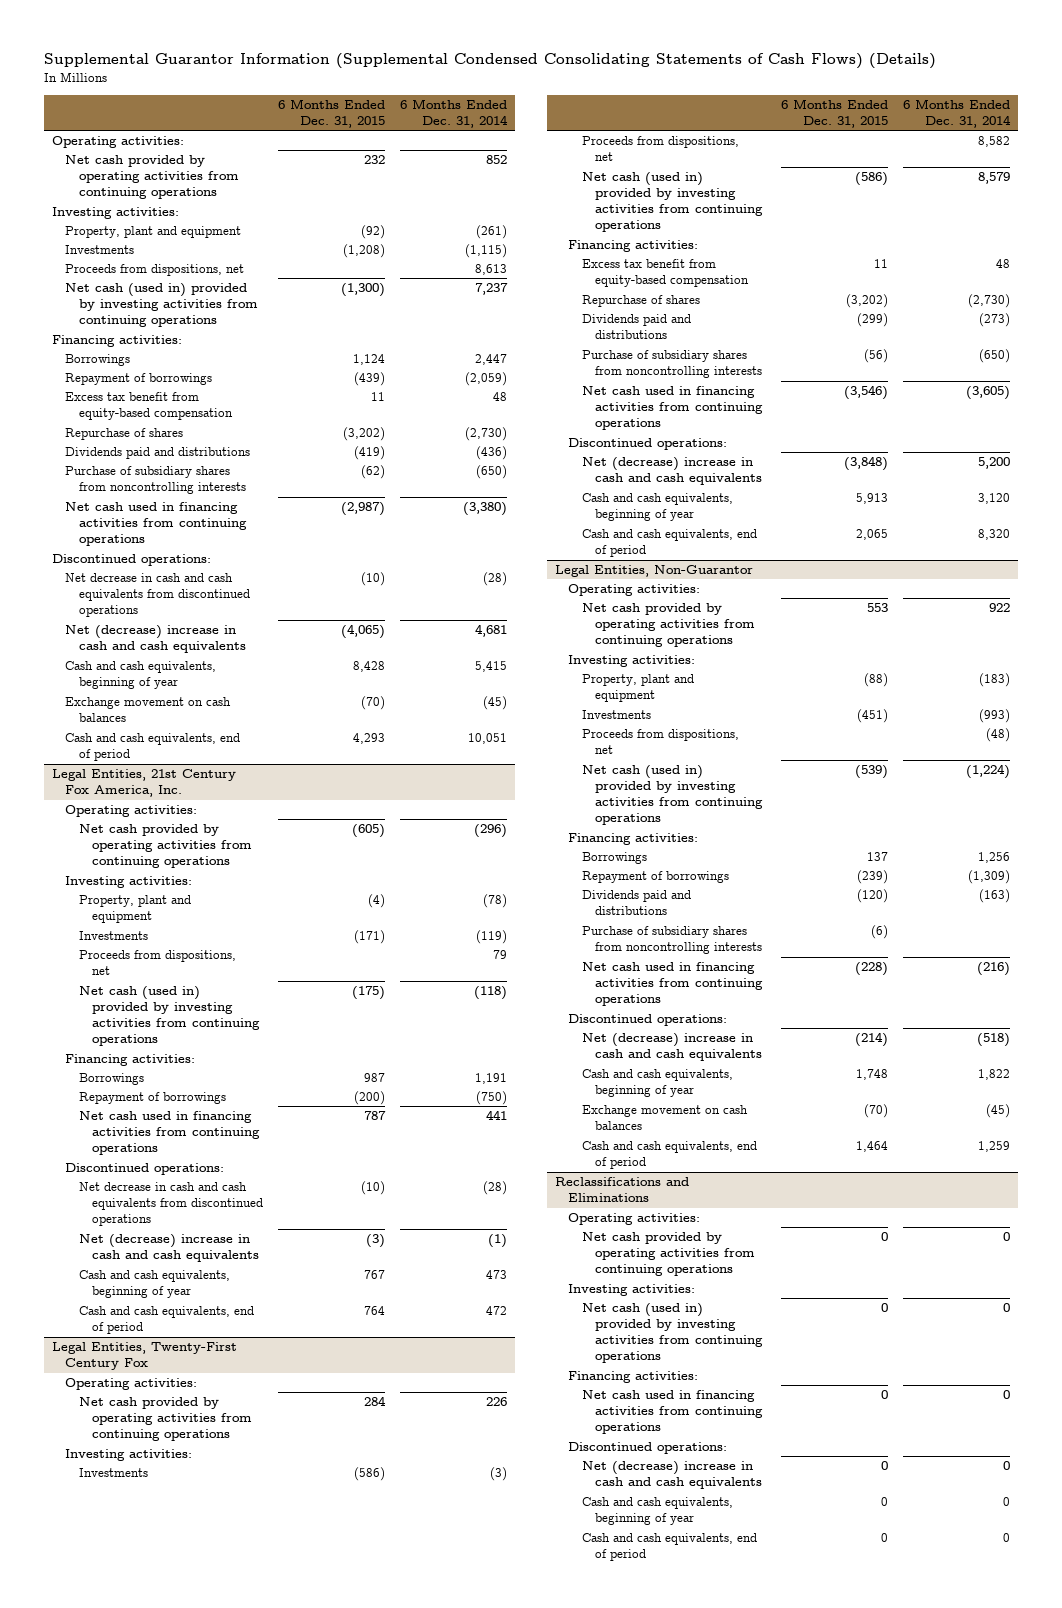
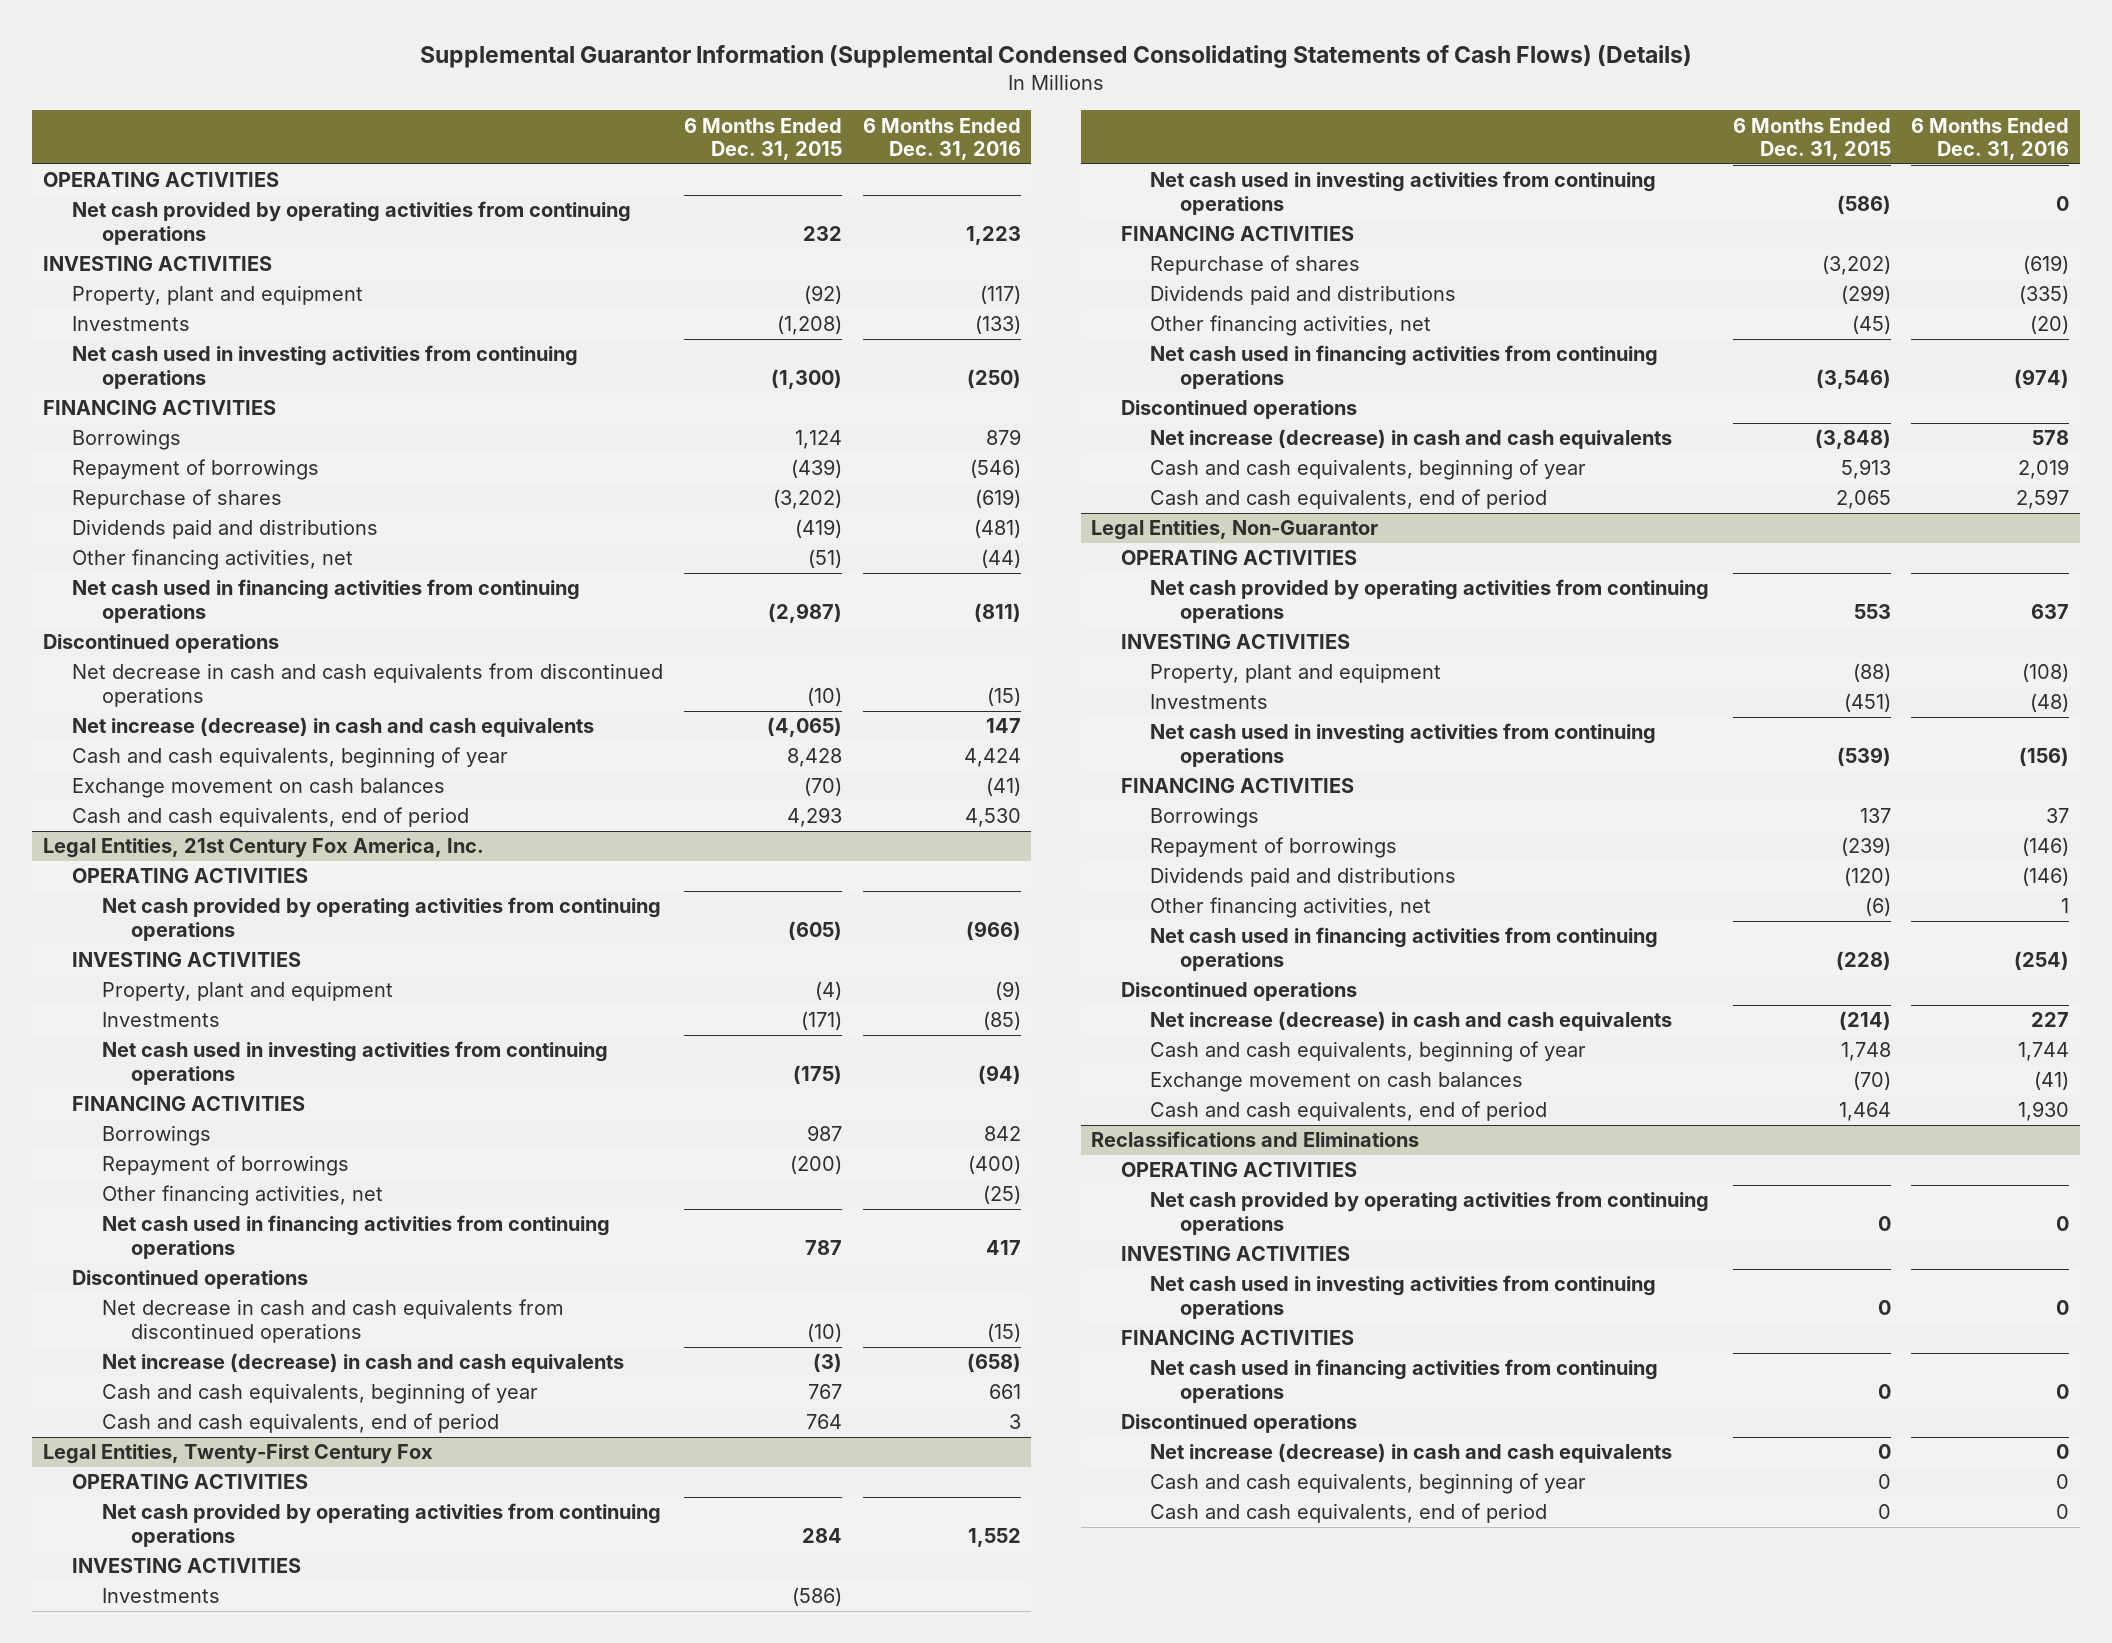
[400,98,509,128] 6 Months Ended Dec. 31, 2014 -> none
none -> [862,117,1021,161] 6 Months Ended Dec. 31, 2016
[52,136,185,149] Operating activities: -> [42,172,279,188] OPERATING ACTIVITIES
[52,207,180,220] Investing activities: -> [42,256,272,272] INVESTING ACTIVITIES
[65,264,245,277] Proceeds from dispositions, net -> none
[65,283,258,328] Net cash (used in) provided by investing activities from continuing operations -> [72,345,579,389] Net cash used in investing activities from continuing operations
[52,335,183,348] Financing activities: -> [42,400,276,416] FINANCING ACTIVITIES
[65,392,233,421] Excess tax benefit from equity-based compensation -> none
[65,466,246,495] Purchase of subsidiary shares from noncontrolling interests -> none
none -> [72,549,354,571] Other financing activities, net
[52,554,212,567] Discontinued operations: -> [42,634,279,654] Discontinued operations
[65,625,246,654] Net (decrease) increase in cash and cash equivalents -> [72,717,595,738] Net increase (decrease) in cash and cash equivalents
[65,805,198,818] Operating activities: -> [72,868,309,884] OPERATING ACTIVITIES
[65,876,193,889] Investing activities: -> [72,952,302,968] INVESTING ACTIVITIES
[78,950,236,976] Proceeds from dispositions, net -> none
[78,986,261,1047] Net cash (used in) provided by investing activities from continuing operations -> [101,1041,608,1085] Net cash used in investing activities from continuing operations
[65,1054,196,1067] Financing activities: -> [72,1096,306,1112] FINANCING ACTIVITIES
none -> [101,1185,383,1207] Other financing activities, net
[65,1163,225,1176] Discontinued operations: -> [72,1270,309,1290] Discontinued operations
[78,1234,260,1263] Net (decrease) increase in cash and cash equivalents -> [101,1353,624,1374] Net increase (decrease) in cash and cash equivalents
[65,1378,198,1391] Operating activities: -> [72,1474,309,1490] OPERATING ACTIVITIES
[65,1449,193,1462] Investing activities: -> [72,1558,302,1574] INVESTING ACTIVITIES
[581,136,739,162] Proceeds from dispositions, net -> none
[581,259,749,288] Excess tax benefit from equity-based compensation -> none
[581,172,763,233] Net cash (used in) provided by investing activities from continuing operations -> [1150,171,1657,215] Net cash used in investing activities from continuing operations
[568,240,699,253] Financing activities: -> [1120,226,1354,242] FINANCING ACTIVITIES
[581,350,762,379] Purchase of subsidiary shares from noncontrolling interests -> none
none -> [1150,315,1432,337] Other financing activities, net
[568,438,728,451] Discontinued operations: -> [1120,400,1357,420] Discontinued operations
[581,457,762,486] Net (decrease) increase in cash and cash equivalents -> [1150,429,1673,450] Net increase (decrease) in cash and cash equivalents
[568,584,701,597] Operating activities: -> [1120,550,1357,566] OPERATING ACTIVITIES
[568,655,696,668] Investing activities: -> [1120,634,1350,650] INVESTING ACTIVITIES
[581,729,739,755] Proceeds from dispositions, net -> none
[581,765,763,826] Net cash (used in) provided by investing activities from continuing operations -> [1150,723,1657,767] Net cash used in investing activities from continuing operations
[568,833,699,846] Financing activities: -> [1120,778,1354,794] FINANCING ACTIVITIES
[581,926,762,955] Purchase of subsidiary shares from noncontrolling interests -> none
none -> [1150,897,1432,919] Other financing activities, net
[568,1014,728,1027] Discontinued operations: -> [1120,982,1357,1002] Discontinued operations
[581,1033,762,1062] Net (decrease) increase in cash and cash equivalents -> [1150,1011,1673,1032] Net increase (decrease) in cash and cash equivalents
[568,1213,701,1226] Operating activities: -> [1120,1162,1357,1178] OPERATING ACTIVITIES
[568,1284,696,1297] Investing activities: -> [1120,1246,1350,1262] INVESTING ACTIVITIES
[581,1303,763,1364] Net cash (used in) provided by investing activities from continuing operations -> [1150,1275,1657,1319] Net cash used in investing activities from continuing operations
[568,1371,699,1384] Financing activities: -> [1120,1330,1354,1346] FINANCING ACTIVITIES
[568,1442,728,1455] Discontinued operations: -> [1120,1414,1357,1434] Discontinued operations
[581,1461,762,1490] Net (decrease) increase in cash and cash equivalents -> [1150,1443,1673,1464] Net increase (decrease) in cash and cash equivalents

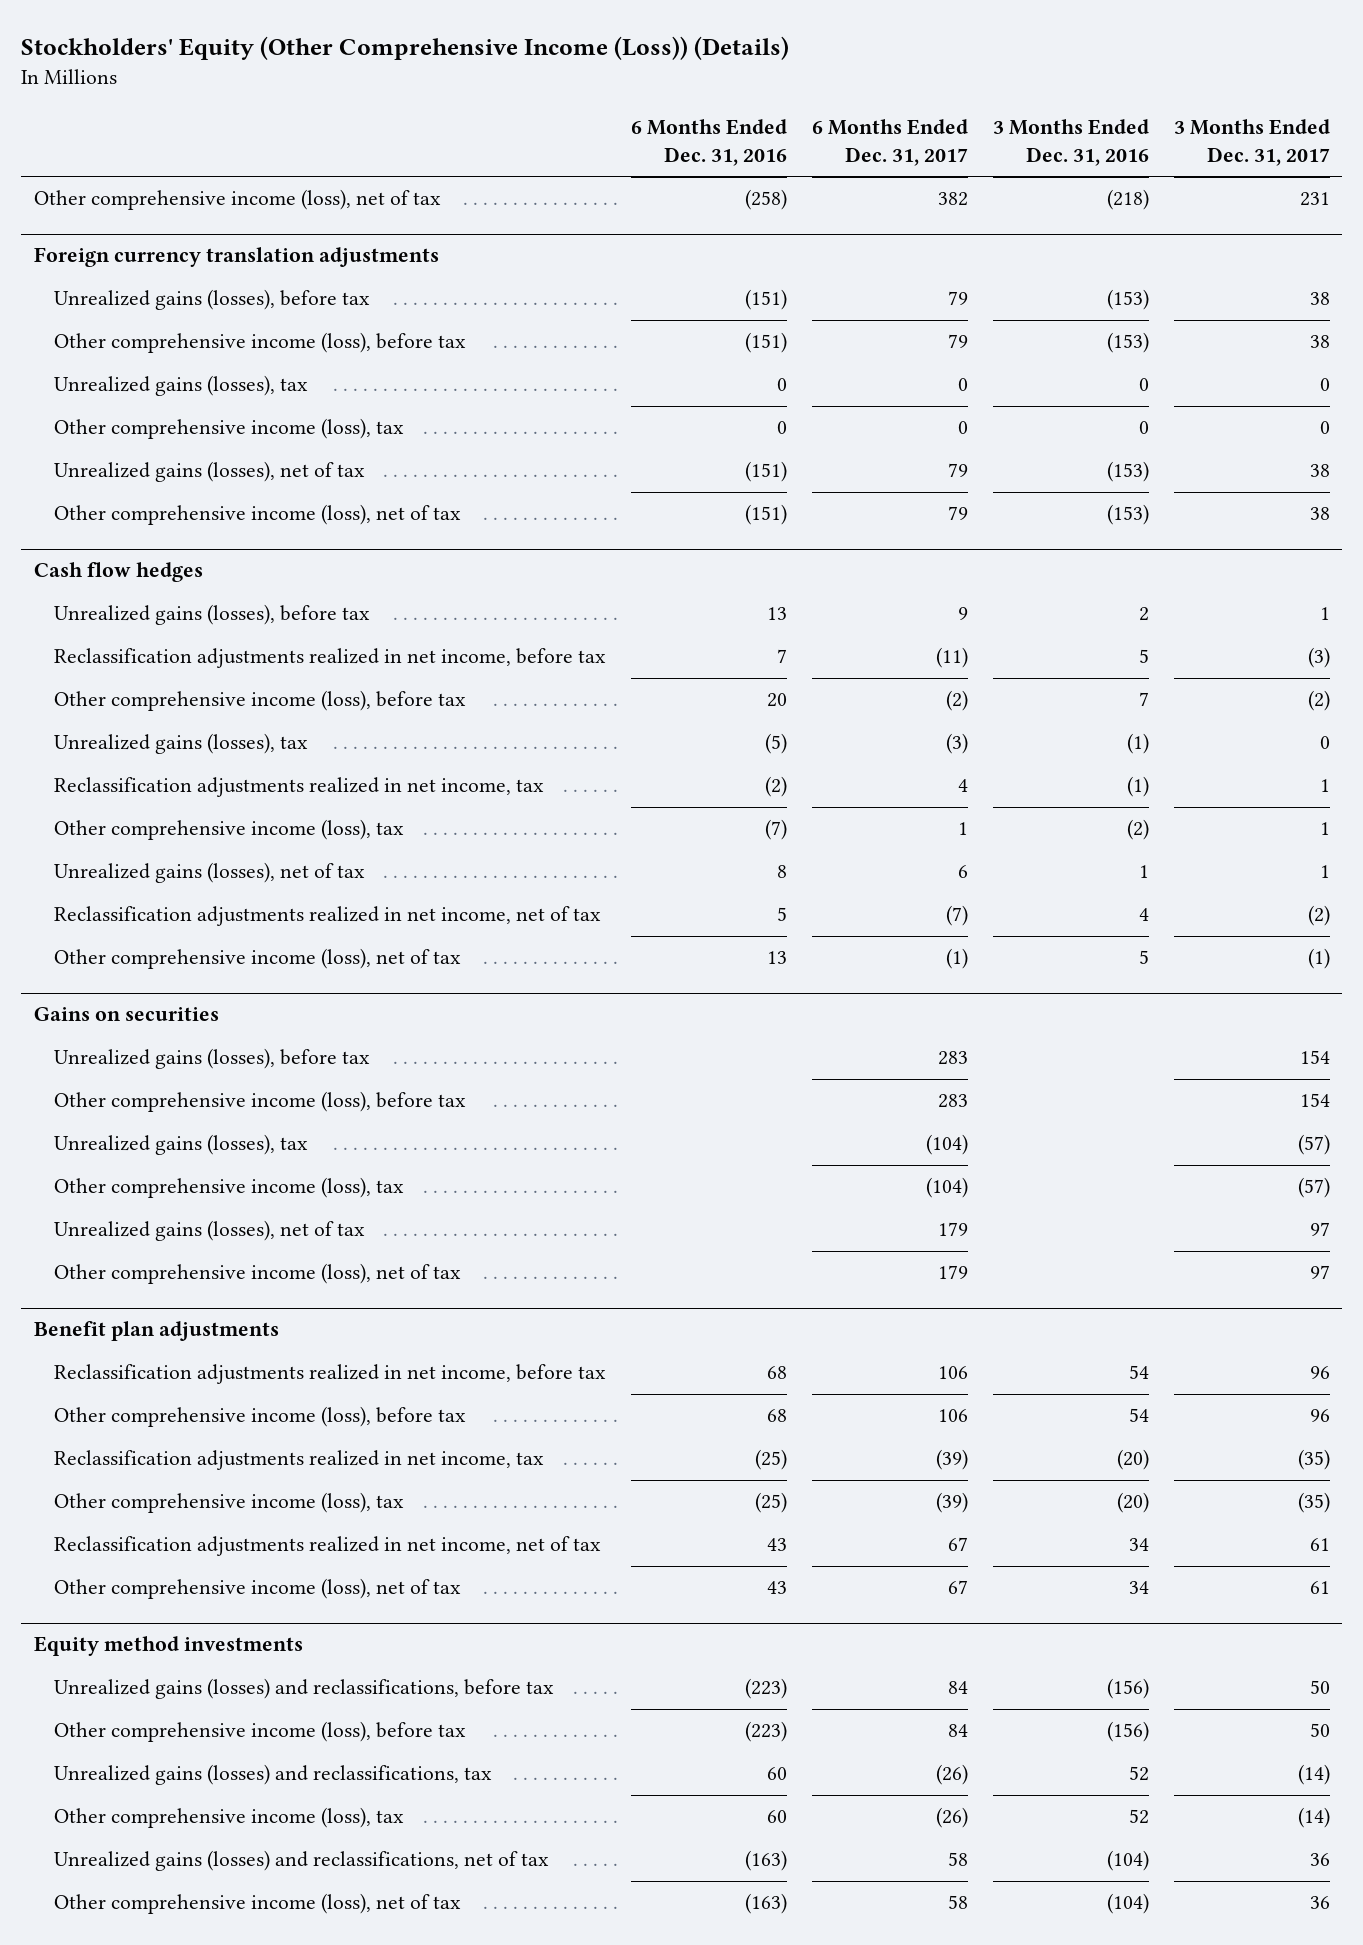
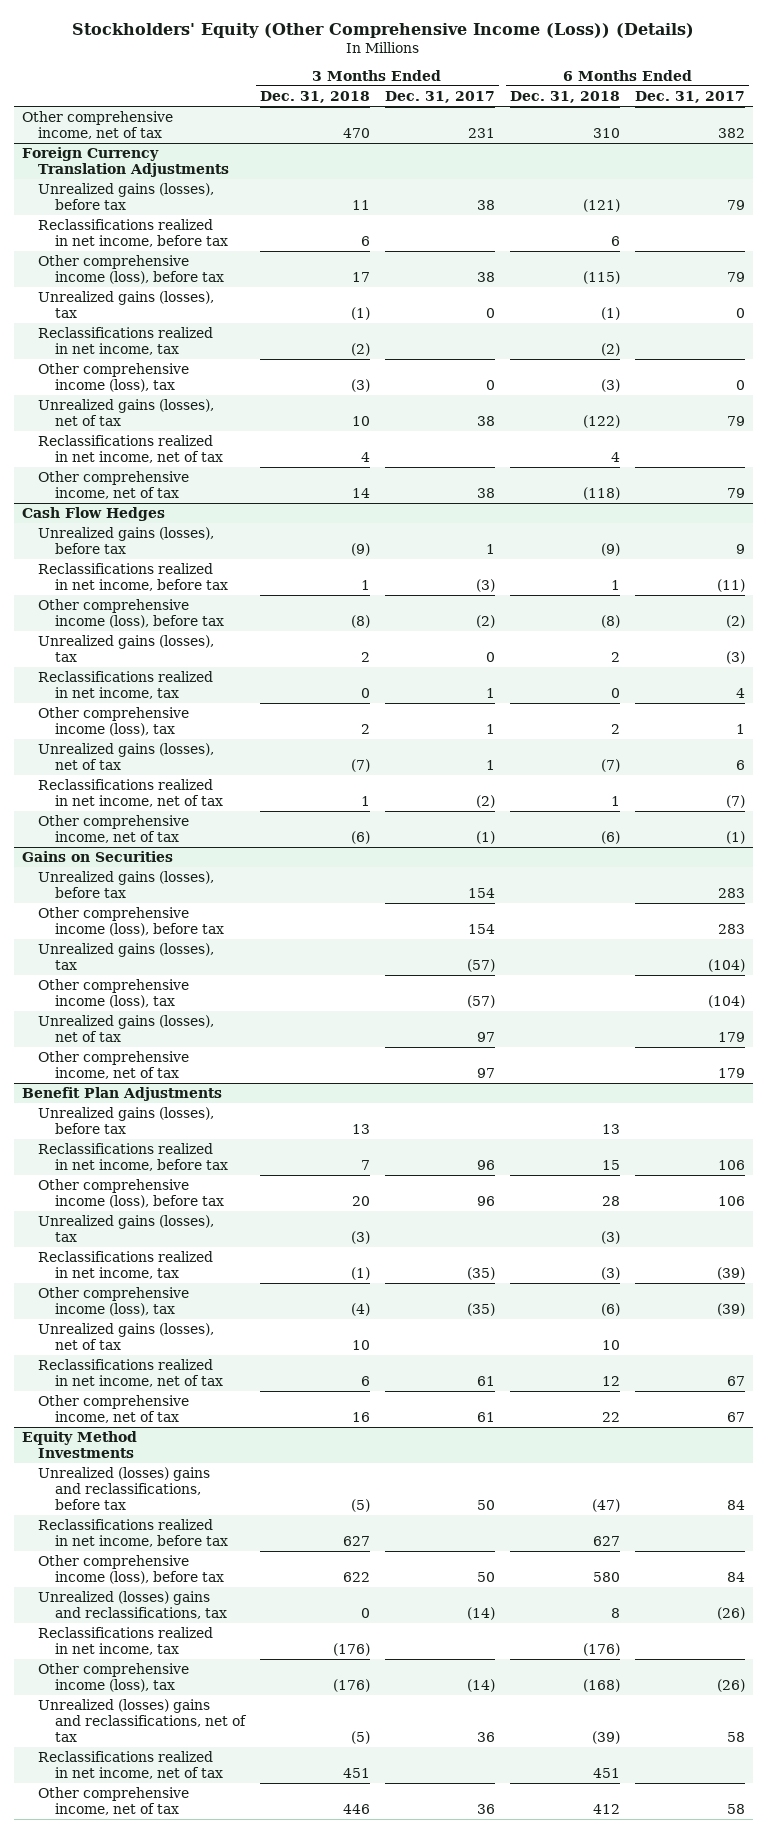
[630,118,787,166] 6 Months Ended Dec. 31, 2016 -> none
[992,118,1149,166] 3 Months Ended Dec. 31, 2016 -> none
none -> [259,90,370,103] Dec. 31, 2018
none -> [510,90,621,103] Dec. 31, 2018
[33,189,441,211] Other comprehensive income (loss), net of tax -> [21,110,173,139] Other comprehensive income, net of tax
[33,247,439,268] Foreign currency translation adjustments -> [21,146,230,177] Foreign Currency Translation Adjustments
none -> [38,218,228,247] Reclassifications realized in net income, before tax
none -> [38,326,214,355] Reclassifications realized in net income, tax
none -> [38,434,223,463] Reclassifications realized in net income, net of tax
[53,504,461,526] Other comprehensive income (loss), net of tax -> [38,470,190,499] Other comprehensive income, net of tax
[33,562,203,583] Cash flow hedges -> [21,506,165,521] Cash Flow Hedges
[53,648,606,669] Reclassification adjustments realized in net income, before tax -> [38,562,228,591] Reclassifications realized in net income, before tax
[53,777,544,798] Reclassification adjustments realized in net income, tax -> [38,670,214,699] Reclassifications realized in net income, tax
[53,906,601,927] Reclassification adjustments realized in net income, net of tax -> [38,778,223,807] Reclassifications realized in net income, net of tax
[53,948,461,970] Other comprehensive income (loss), net of tax -> [38,814,190,843] Other comprehensive income, net of tax
[33,1007,219,1022] Gains on securities -> [21,850,173,862] Gains on Securities
[53,1263,461,1285] Other comprehensive income (loss), net of tax -> [38,1050,190,1079] Other comprehensive income, net of tax
[33,1321,279,1342] Benefit plan adjustments -> [21,1086,222,1101] Benefit Plan Adjustments
none -> [38,1106,215,1134] Unrealized gains (losses), before tax
[53,1364,606,1385] Reclassification adjustments realized in net income, before tax -> [38,1142,228,1171] Reclassifications realized in net income, before tax
none -> [38,1214,215,1242] Unrealized gains (losses), tax
[53,1450,544,1471] Reclassification adjustments realized in net income, tax -> [38,1250,214,1279] Reclassifications realized in net income, tax
none -> [38,1322,215,1350] Unrealized gains (losses), net of tax
[53,1536,601,1557] Reclassification adjustments realized in net income, net of tax -> [38,1358,223,1387] Reclassifications realized in net income, net of tax
[53,1578,461,1600] Other comprehensive income (loss), net of tax -> [38,1394,190,1423] Other comprehensive income, net of tax
[33,1636,303,1657] Equity method investments -> [21,1430,137,1458] Equity Method Investments
[53,1678,554,1700] Unrealized gains (losses) and reclassifications, before tax -> [38,1466,211,1510] Unrealized (losses) gains and reclassifications, before tax
none -> [38,1518,228,1547] Reclassifications realized in net income, before tax
[53,1764,492,1786] Unrealized gains (losses) and reclassifications, tax -> [38,1590,227,1619] Unrealized (losses) gains and reclassifications, tax
none -> [38,1626,214,1655] Reclassifications realized in net income, tax
[53,1850,549,1872] Unrealized gains (losses) and reclassifications, net of tax -> [38,1698,247,1742] Unrealized (losses) gains and reclassifications, net of tax
none -> [38,1750,223,1779] Reclassifications realized in net income, net of tax
[53,1893,461,1915] Other comprehensive income (loss), net of tax -> [38,1786,190,1815] Other comprehensive income, net of tax

